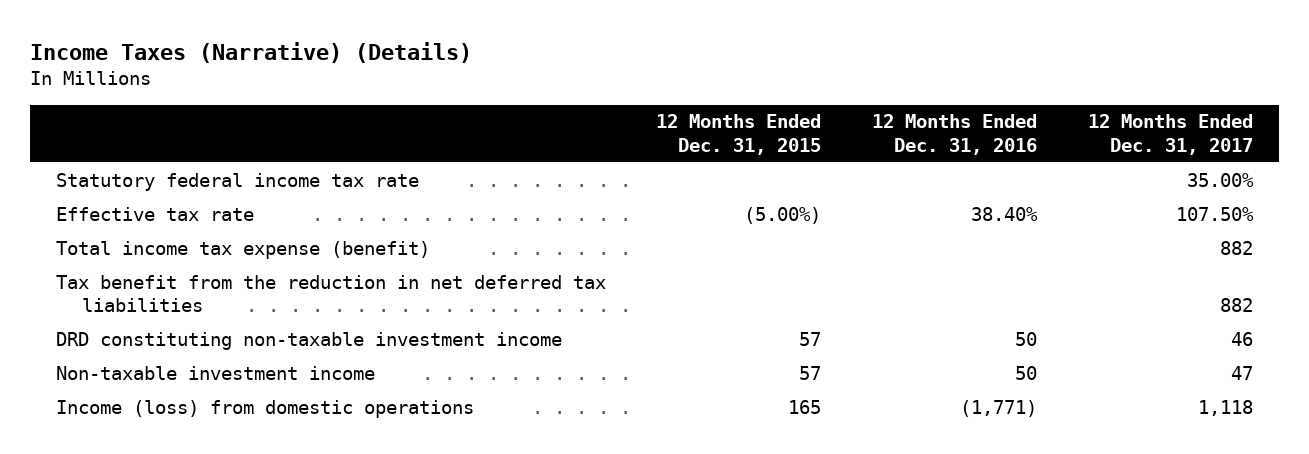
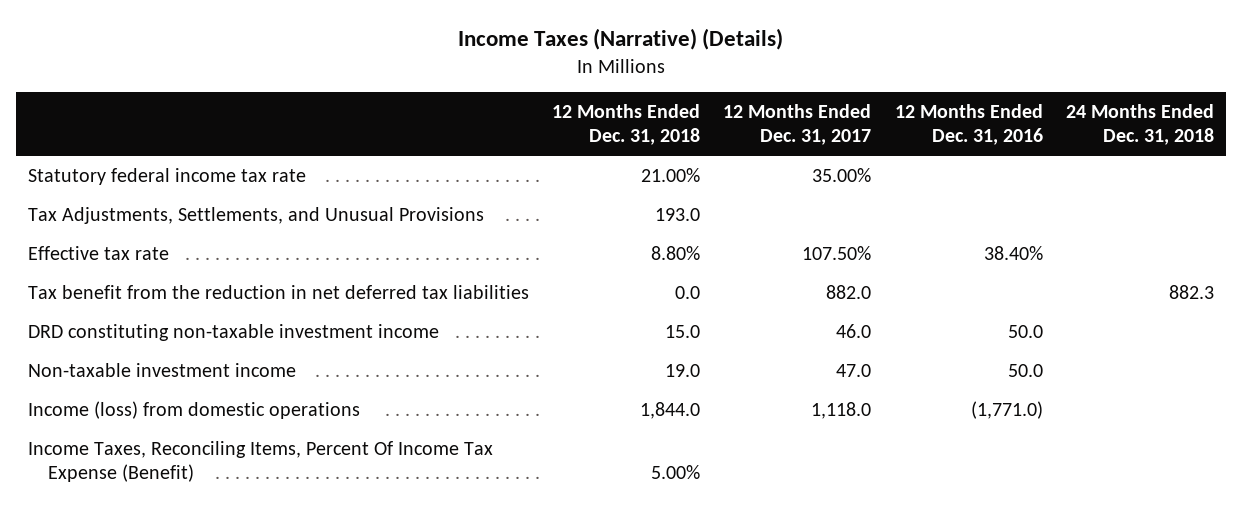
[656,114,822,155] 12 Months Ended Dec. 31, 2015 -> none
none -> [552,104,701,145] 12 Months Ended Dec. 31, 2018
none -> [1066,104,1215,145] 24 Months Ended Dec. 31, 2018
none -> [27,206,484,224] Tax Adjustments, Settlements, and Unusual Provisions
[55,240,430,259] Total income tax expense (benefit) -> none
[1220,298,1254,313] 882 -> [826,284,872,299] 882.0
[1015,331,1038,346] 50 -> [1007,324,1043,338] 50.0
[1231,331,1254,346] 46 -> [836,323,872,338] 46.0
[1015,365,1038,380] 50 -> [1007,363,1043,377] 50.0
[1231,365,1254,380] 47 -> [836,363,872,377] 47.0
[960,399,1038,417] (1,771) -> [970,400,1043,419] (1,771.0)
[1198,399,1254,416] 1,118 -> [811,401,872,419] 1,118.0
none -> [27,440,493,482] Income Taxes, Reconciling Items, Percent Of Income Tax Expense (Benefit)

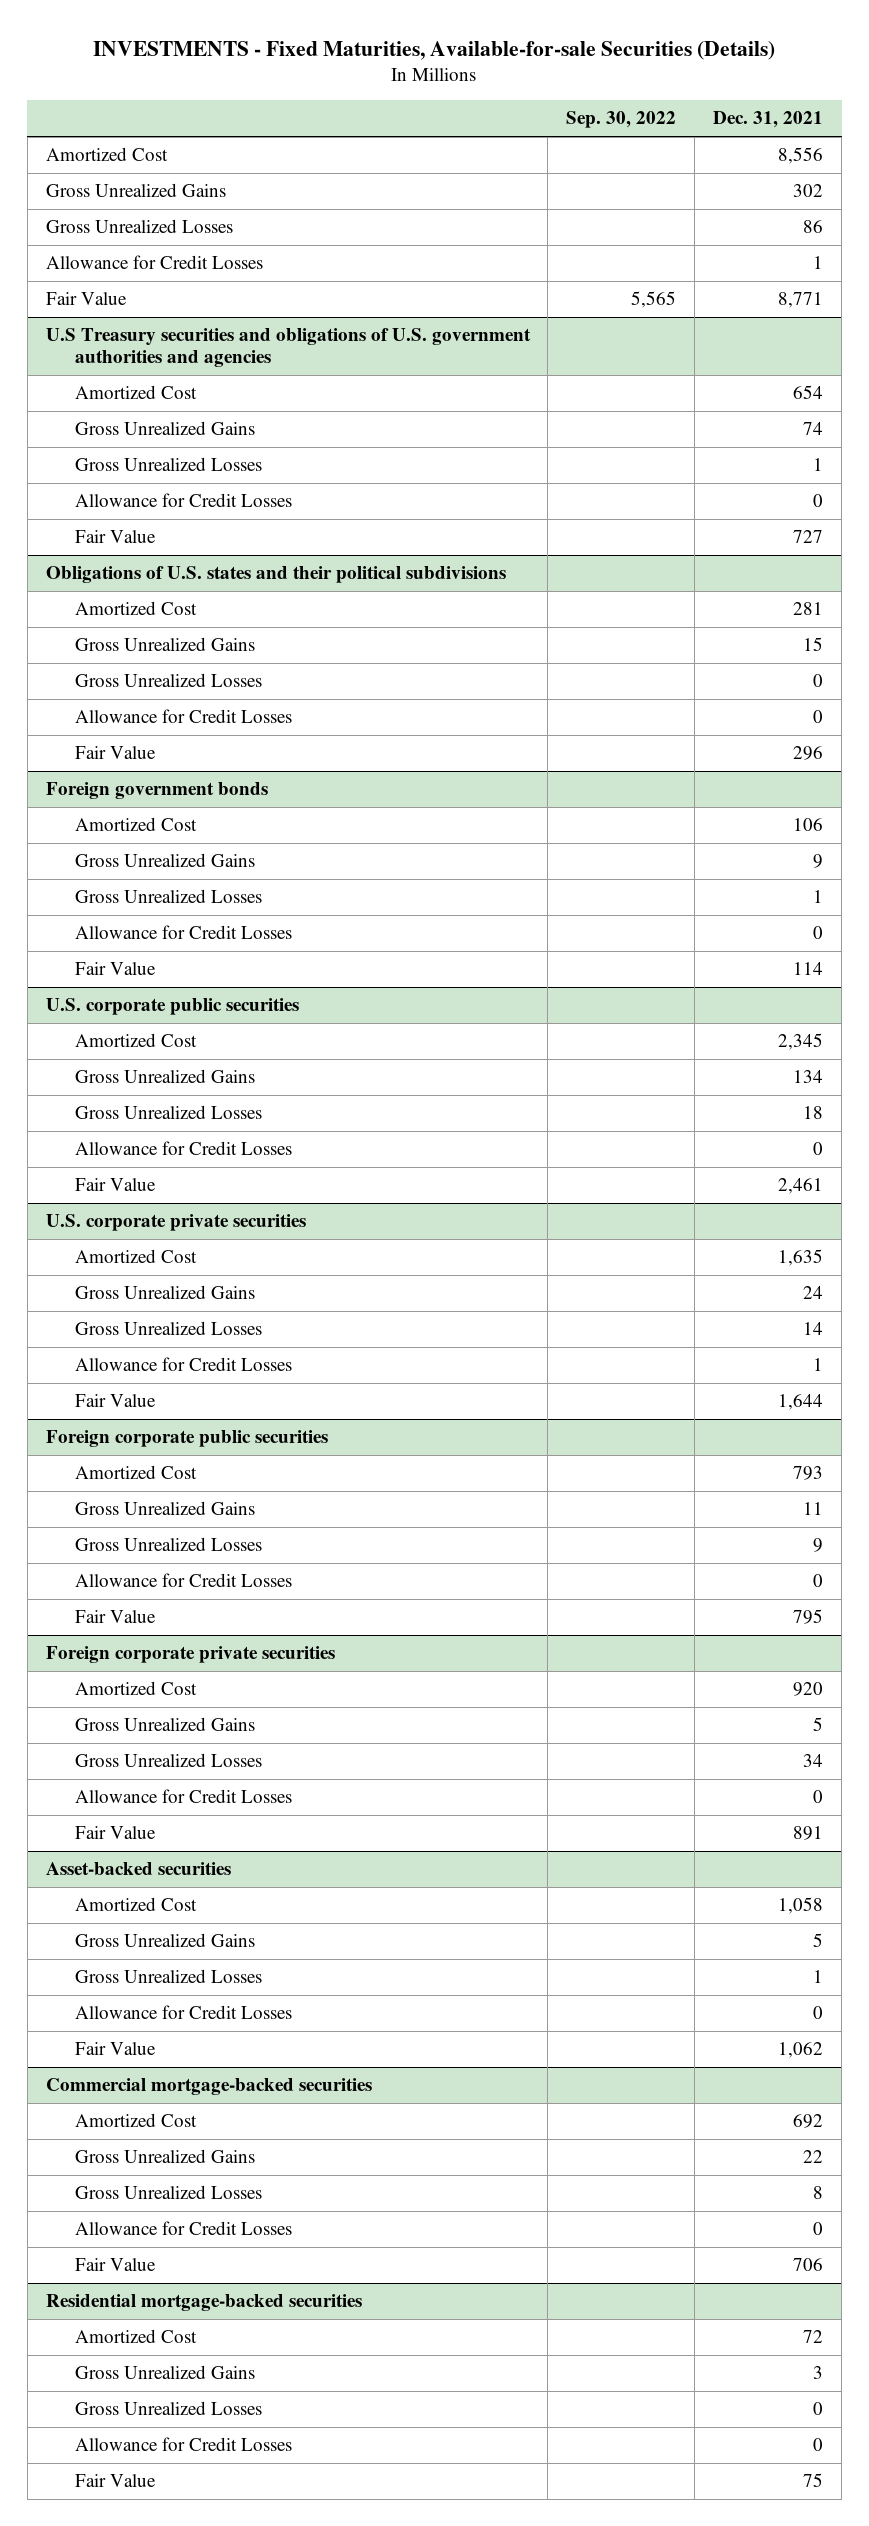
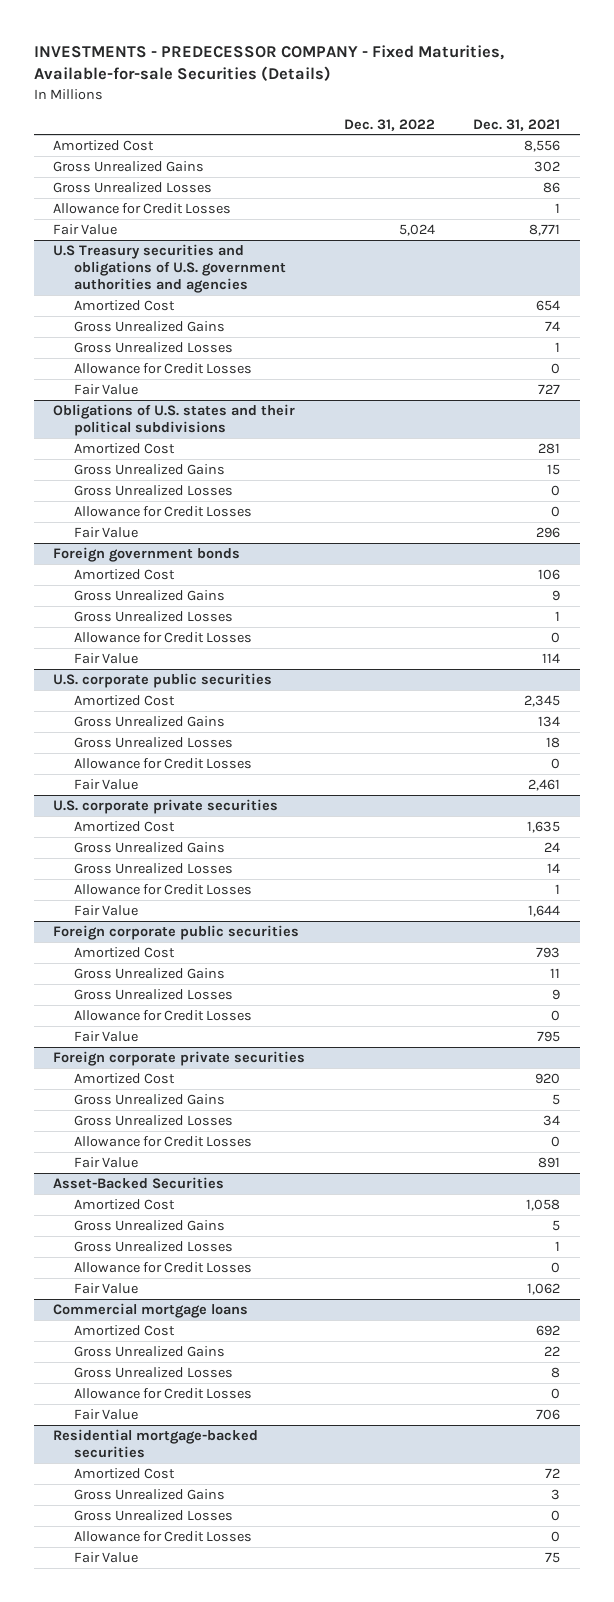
[93,41,776,61] INVESTMENTS - Fixed Maturities, Available-for-sale Securities (Details) -> [33,44,504,82] INVESTMENTS - PREDECESSOR COMPANY - Fixed Maturities, Available-for-sale Securities (Details)
[566,111,677,129] Sep. 30, 2022 -> none
none -> [343,118,435,131] Dec. 31, 2022
[45,1862,231,1876] Asset-backed securities -> [53,1177,225,1190] Asset-Backed Securities
[45,2078,372,2096] Commercial mortgage-backed securities -> [53,1303,249,1319] Commercial mortgage loans

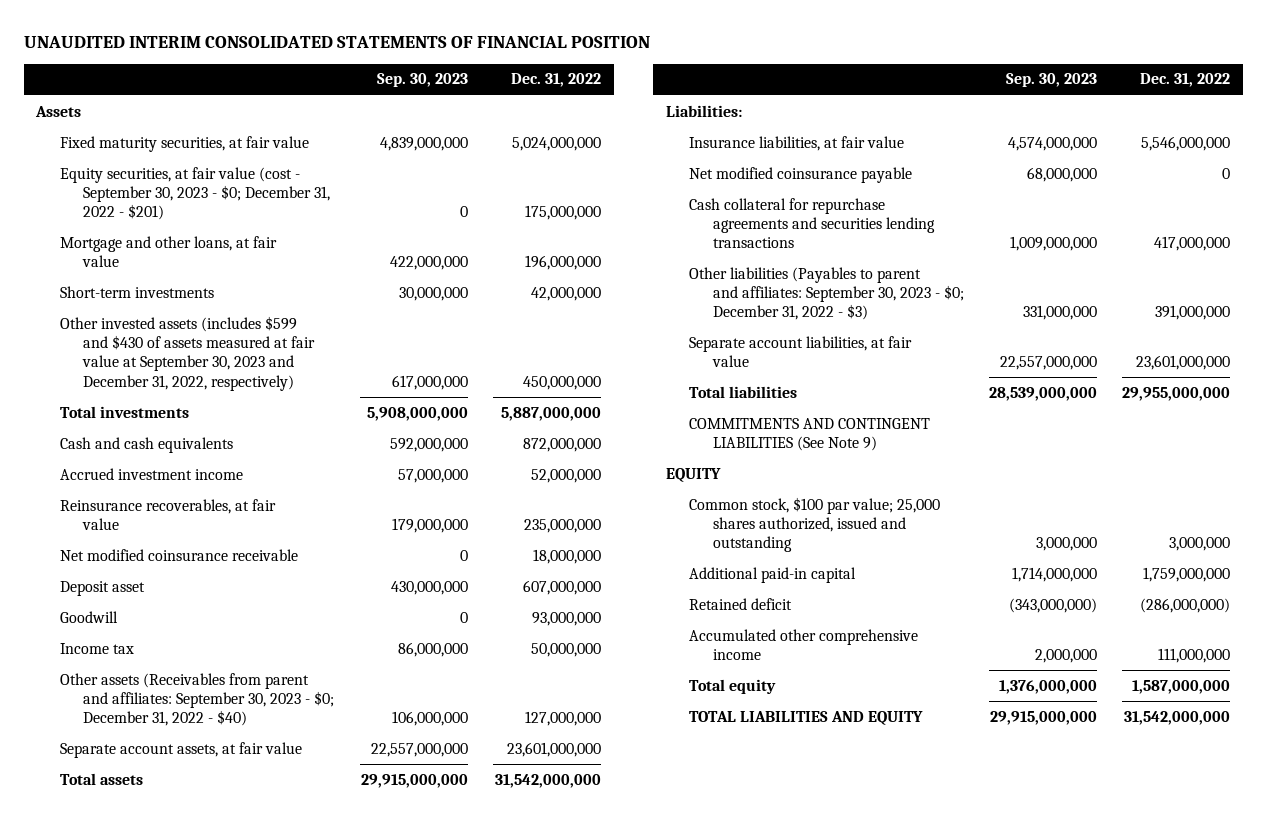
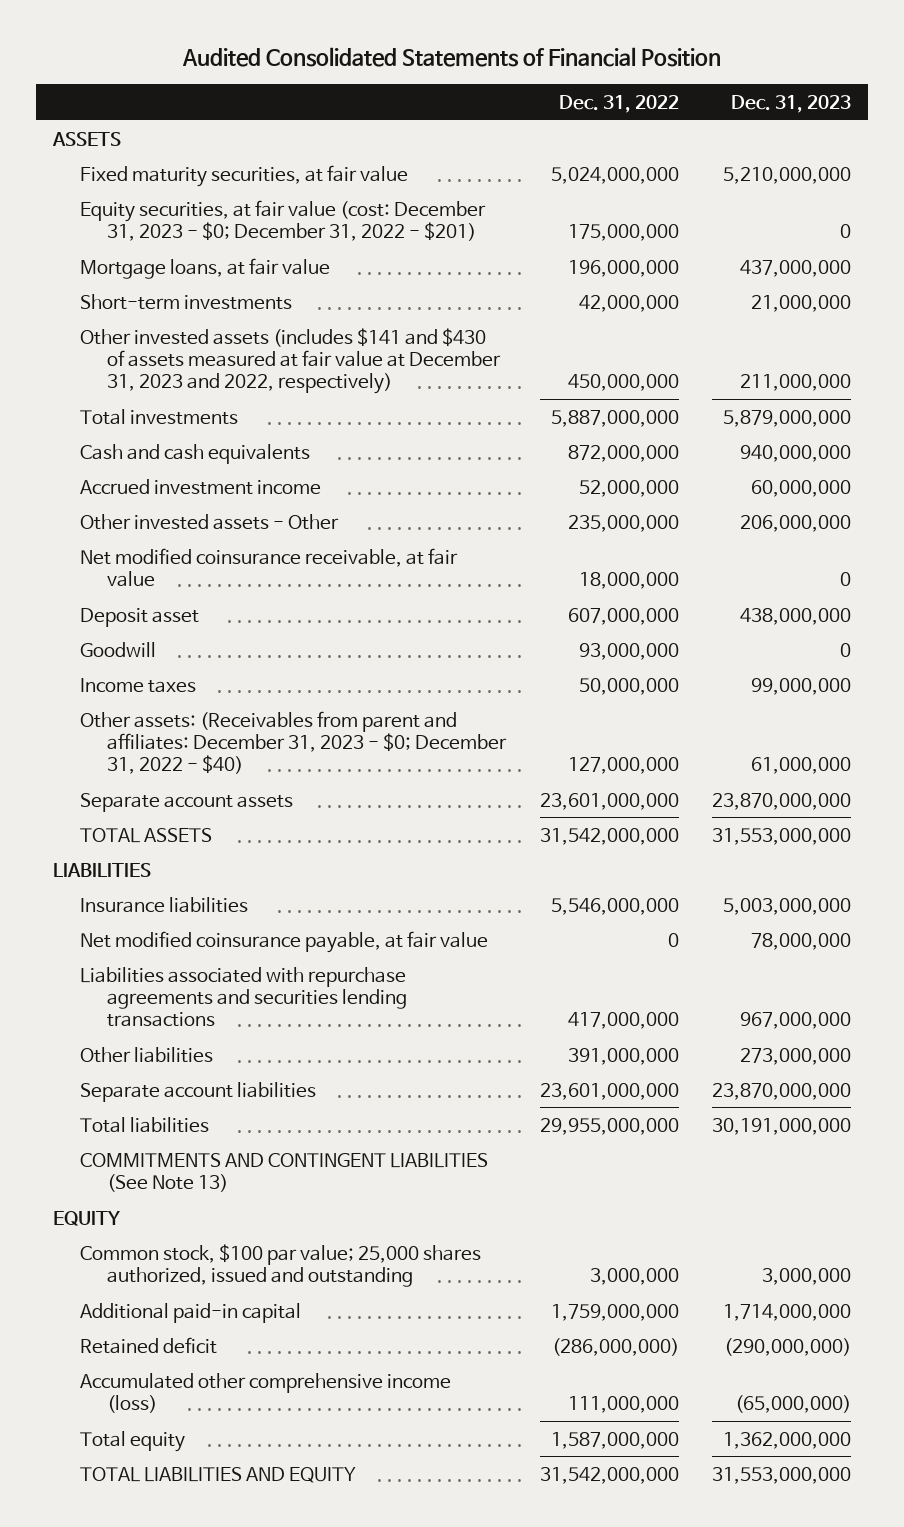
[23,35,650,48] UNAUDITED INTERIM CONSOLIDATED STATEMENTS OF FINANCIAL POSITION -> [182,47,722,68] Audited Consolidated Statements of Financial Position
[376,73,468,88] Sep. 30, 2023 -> none
none -> [731,94,852,113] Dec. 31, 2023
[35,105,82,117] Assets -> [51,131,121,146] ASSETS
[59,166,331,221] Equity securities, at fair value (cost - September 30, 2023 - $0; December 31, 2022 - $201) -> [79,199,486,241] Equity securities, at fair value (cost: December 31, 2023 - $0; December 31, 2022 - $201)
[59,235,277,268] Mortgage and other loans, at fair value -> [79,257,330,279] Mortgage loans, at fair value
[59,315,316,391] Other invested assets (includes $599 and $430 of assets measured at fair value at September 30, 2023 and December 31, 2022, respectively) -> [79,327,501,394] Other invested assets (includes $141 and $430 of assets measured at fair value at December 31, 2023 and 2022, respectively)
[59,498,276,531] Reinsurance recoverables, at fair value -> [79,513,339,530] Other invested assets - Other
[59,548,298,561] Net modified coinsurance receivable -> [79,547,458,587] Net modified coinsurance receivable, at fair value
[59,642,134,654] Income tax -> [79,677,196,693] Income taxes
[59,672,335,727] Other assets (Receivables from parent and affiliates: September 30, 2023 - $0; December 31, 2022 - $40) -> [79,710,507,774] Other assets: (Receivables from parent and affiliates: December 31, 2023 - $0; December 31, 2022 - $40)
[59,741,302,758] Separate account assets, at fair value -> [79,792,293,812] Separate account assets
[59,772,143,785] Total assets -> [79,827,212,843] TOTAL ASSETS
[665,104,742,117] Liabilities: -> [52,862,151,877] LIABILITIES
[689,135,905,151] Insurance liabilities, at fair value -> [79,896,248,913] Insurance liabilities
[689,166,913,183] Net modified coinsurance payable -> [79,930,488,953] Net modified coinsurance payable, at fair value
[689,197,935,249] Cash collateral for repurchase agreements and securities lending transactions -> [79,966,407,1027] Liabilities associated with repurchase agreements and securities lending transactions
[689,266,964,321] Other liabilities (Payables to parent and affiliates: September 30, 2023 - $0; December 31, 2022 - $3) -> [79,1046,213,1063] Other liabilities
[689,335,913,368] Separate account liabilities, at fair value -> [79,1081,316,1102] Separate account liabilities
[689,417,931,452] COMMITMENTS AND CONTINGENT LIABILITIES (See Note 9) -> [79,1152,488,1192] COMMITMENTS AND CONTINGENT LIABILITIES (See Note 13)
[689,628,919,661] Accumulated other comprehensive income -> [79,1372,451,1413] Accumulated other comprehensive income (loss)

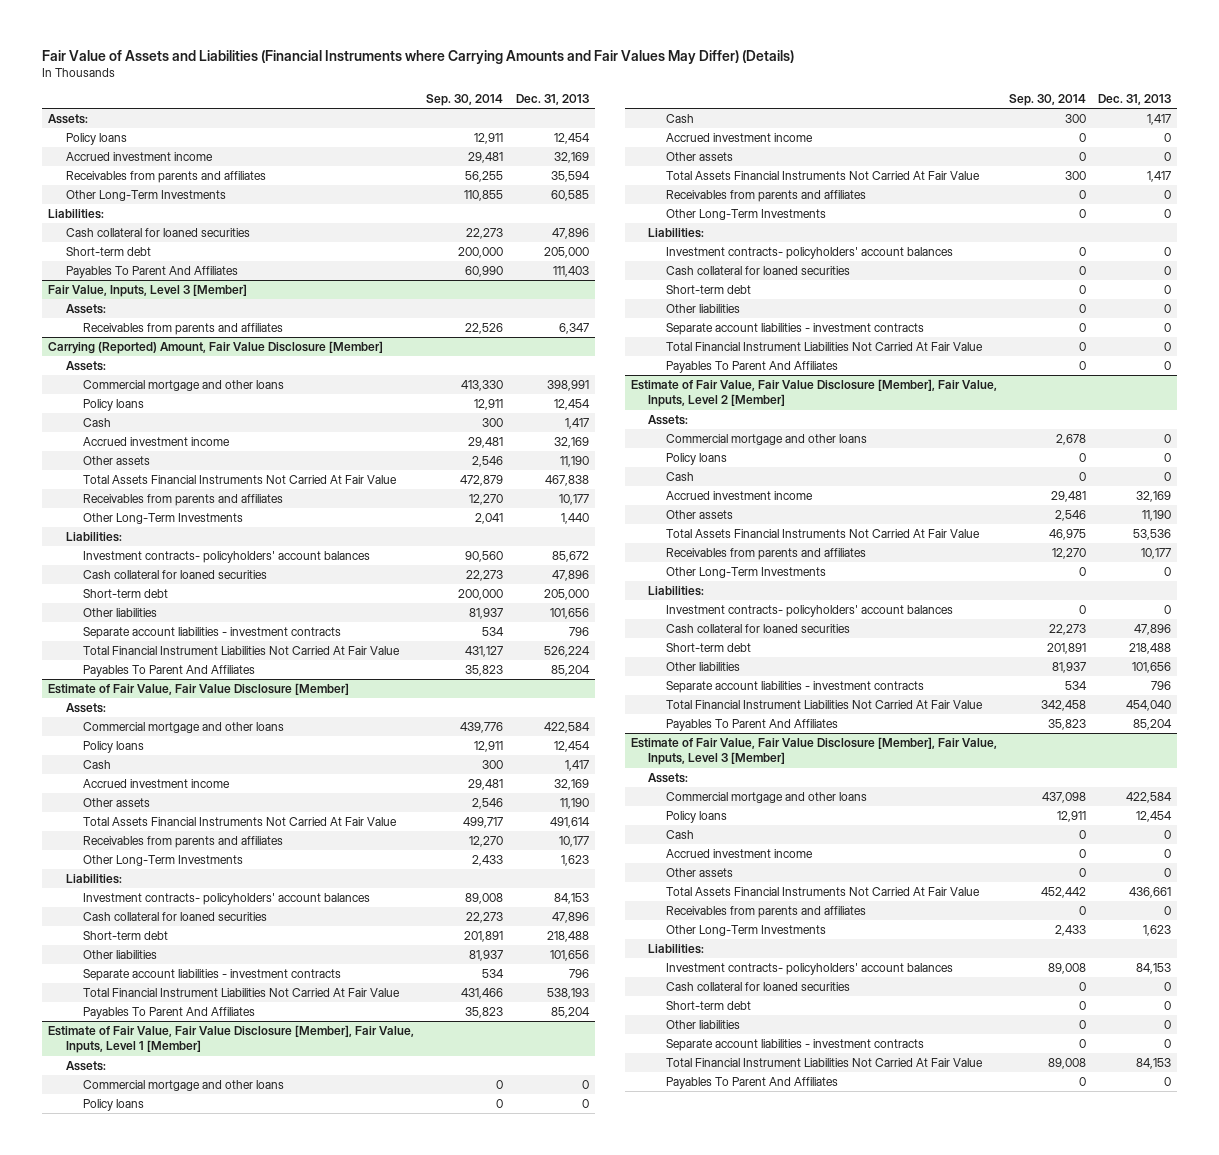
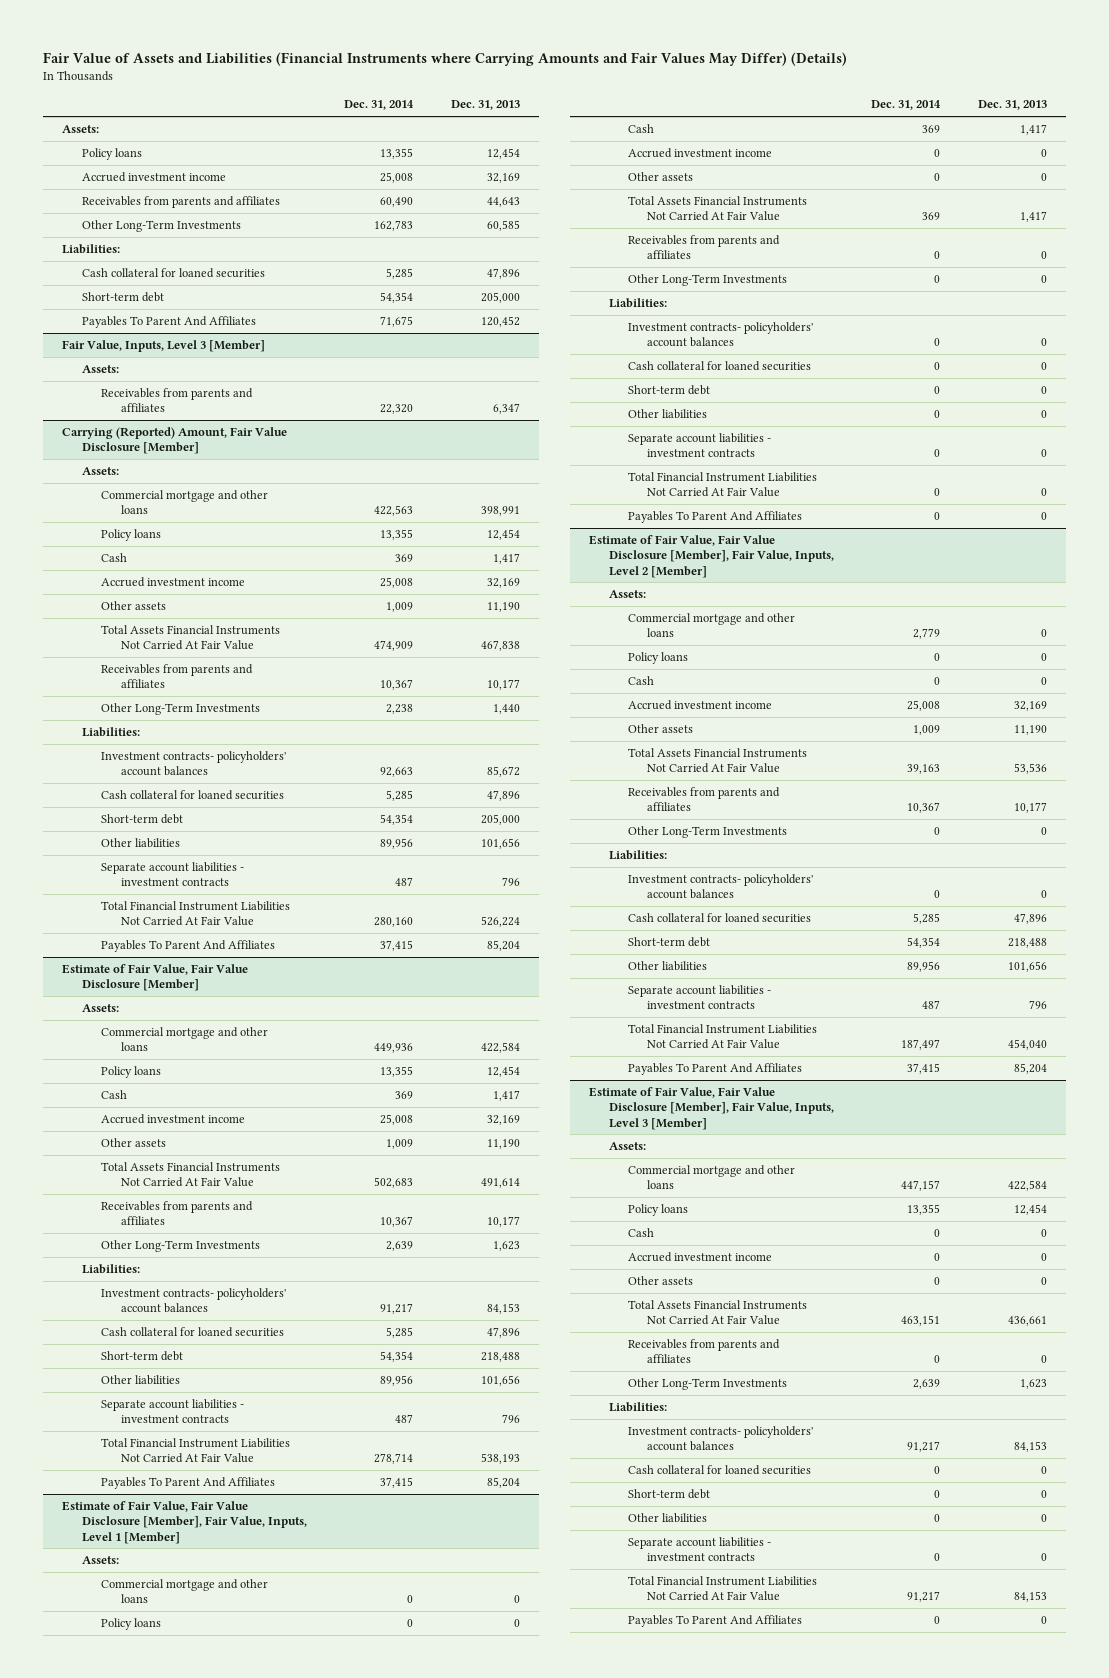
[426,94,504,107] Sep. 30, 2014 -> none
none -> [344,100,415,111] Dec. 31, 2014
[550,170,590,182] 35,594 -> [487,196,521,207] 44,643
[552,265,589,277] 111,403 -> [481,315,521,327] 120,452

